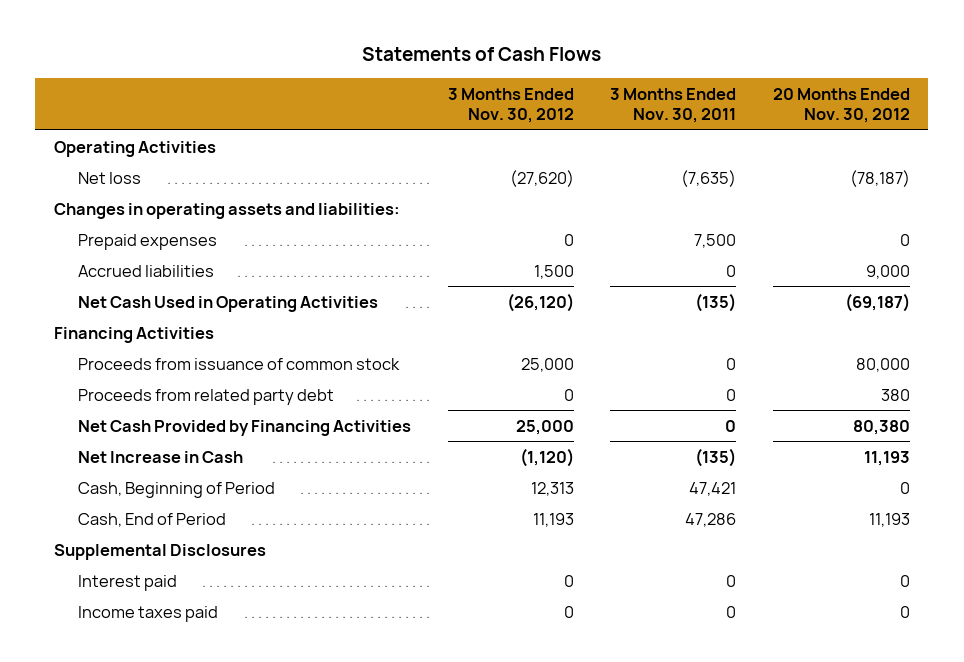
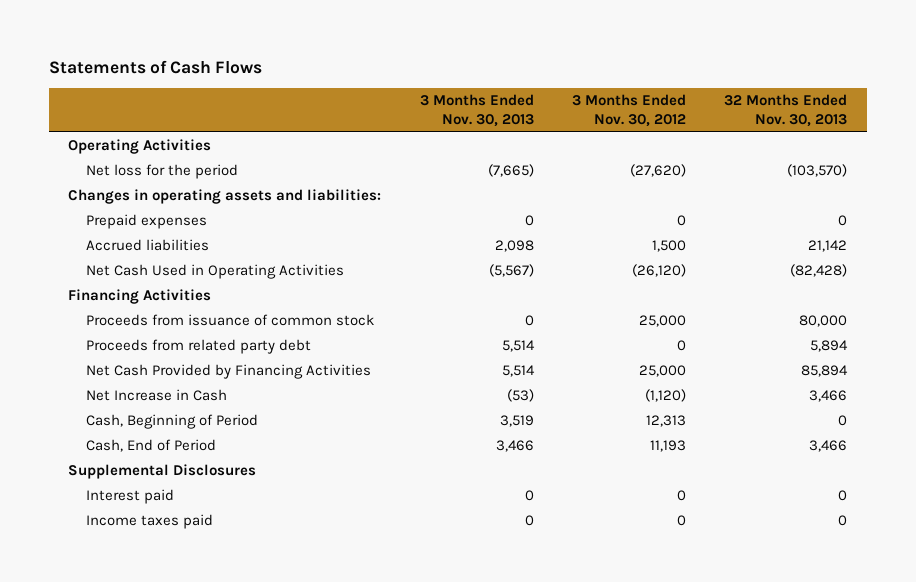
[610,87,737,124] 3 Months Ended Nov. 30, 2011 -> none
[773,87,911,124] 20 Months Ended Nov. 30, 2012 -> none
none -> [419,93,534,128] 3 Months Ended Nov. 30, 2013
none -> [724,93,848,128] 32 Months Ended Nov. 30, 2013
[78,171,142,184] Net loss -> [85,164,238,180] Net loss for the period

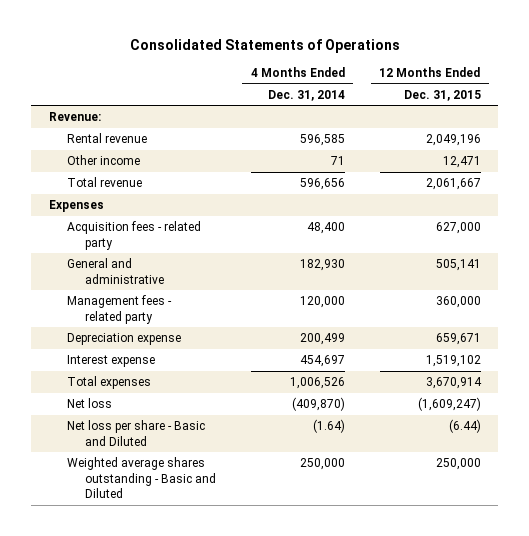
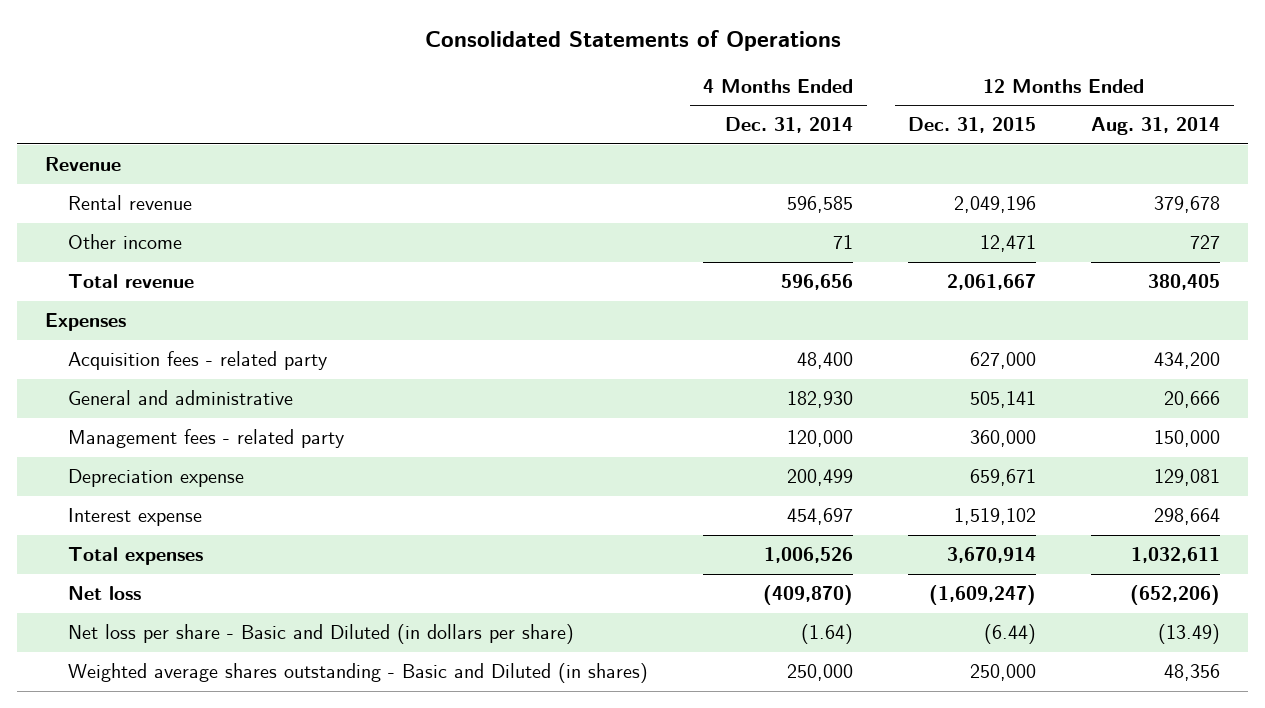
none -> [1091,117,1221,136] Aug. 31, 2014
[48,112,101,122] Revenue: -> [44,157,121,172] Revenue
[66,420,205,446] Net loss per share - Basic and Diluted -> [68,624,575,645] Net loss per share - Basic and Diluted (in dollars per share)
[66,457,216,499] Weighted average shares outstanding - Basic and Diluted -> [68,663,649,684] Weighted average shares outstanding - Basic and Diluted (in shares)

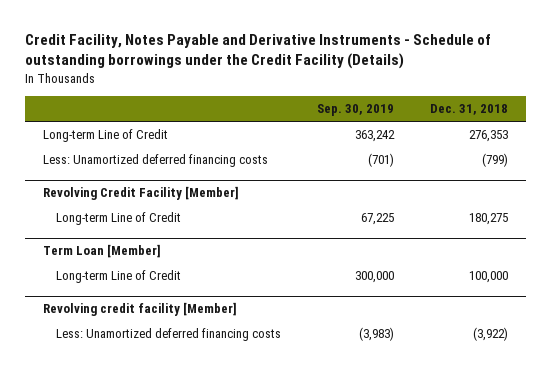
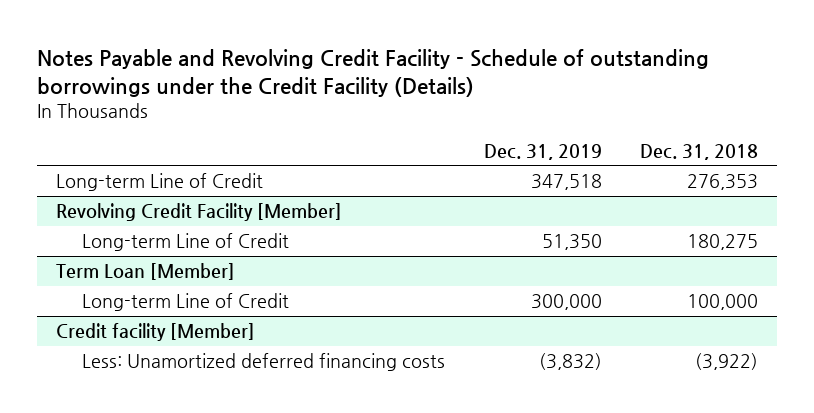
[25,34,492,70] Credit Facility, Notes Payable and Derivative Instruments - Schedule of outstanding borrowings under the Credit Facility (Details) -> [36,48,709,97] Notes Payable and Revolving Credit Facility - Schedule of outstanding borrowings under the Credit Facility (Details)
[317,104,395,117] Sep. 30, 2019 -> none
none -> [483,143,602,160] Dec. 31, 2019
[43,154,269,168] Less: Unamortized deferred financing costs -> none
[43,302,238,317] Revolving credit facility [Member] -> [56,323,256,342] Credit facility [Member]

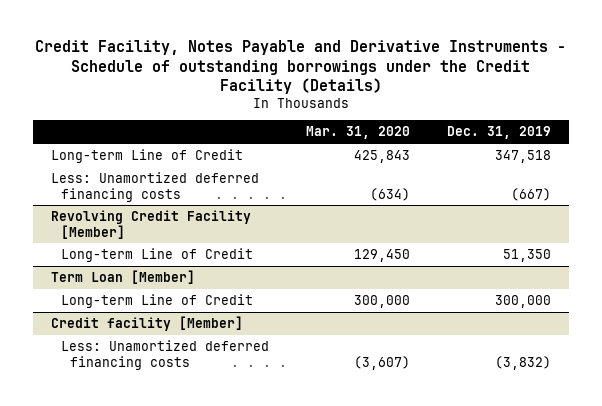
[36,48,709,97] Notes Payable and Revolving Credit Facility - Schedule of outstanding borrowings under the Credit Facility (Details) -> [35,40,567,95] Credit Facility, Notes Payable and Derivative Instruments - Schedule of outstanding borrowings under the Credit Facility (Details)
[640,143,759,160] Dec. 31, 2018 -> none
none -> [305,126,410,140] Mar. 31, 2020
none -> [51,171,260,202] Less: Unamortized deferred financing costs

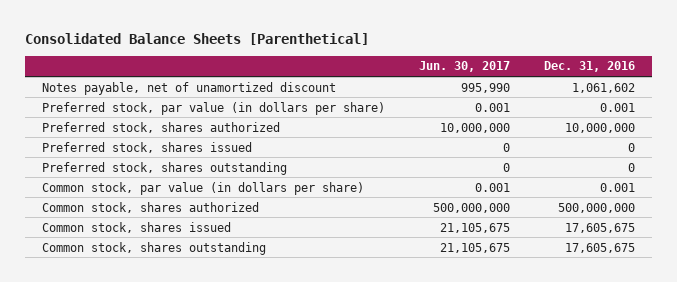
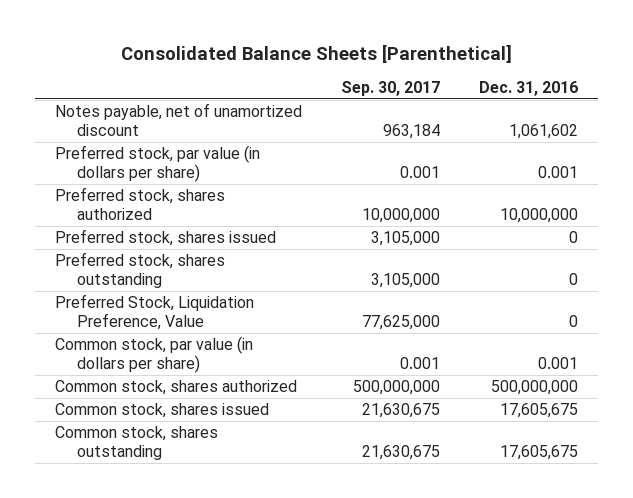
[419,61,511,73] Jun. 30, 2017 -> none
none -> [341,81,441,97] Sep. 30, 2017
none -> [54,294,254,330] Preferred Stock, Liquidation Preference, Value

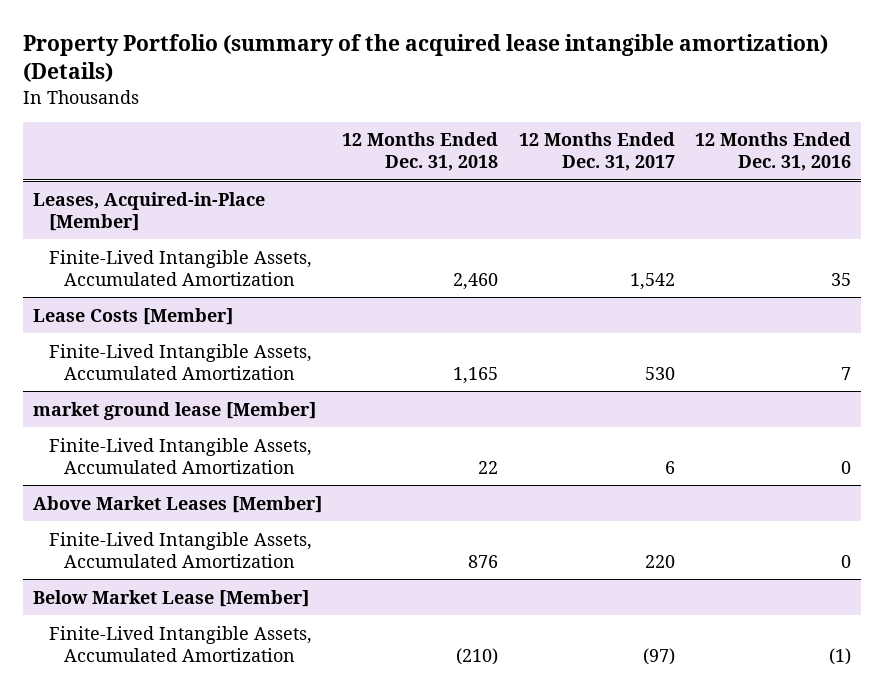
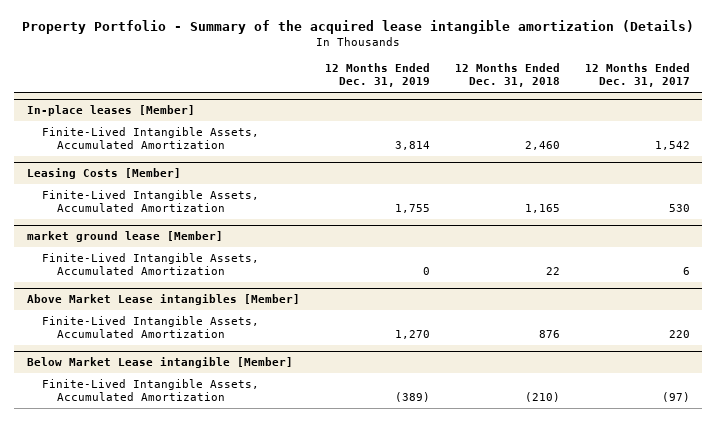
[22,34,828,83] Property Portfolio (summary of the acquired lease intangible amortization) (Details) -> [22,20,695,35] Property Portfolio - Summary of the acquired lease intangible amortization (Details)
[694,132,851,172] 12 Months Ended Dec. 31, 2016 -> none
none -> [324,63,430,88] 12 Months Ended Dec. 31, 2019
[33,191,266,231] Leases, Acquired-in-Place [Member] -> [26,105,195,117] In-place leases [Member]
[33,307,234,325] Lease Costs [Member] -> [26,168,181,180] Leasing Costs [Member]
[33,495,323,513] Above Market Leases [Member] -> [26,294,300,306] Above Market Lease intangibles [Member]
[33,589,310,607] Below Market Lease [Member] -> [26,357,293,369] Below Market Lease intangible [Member]

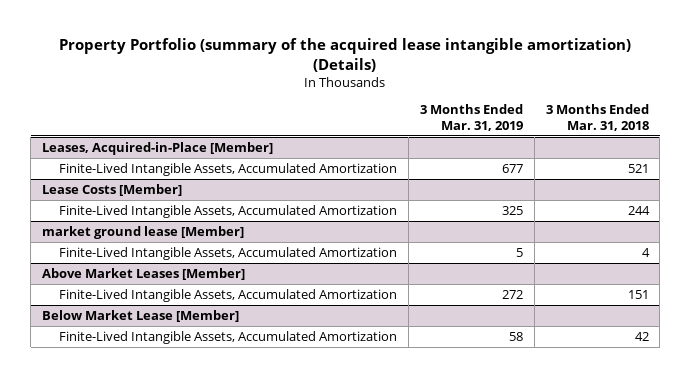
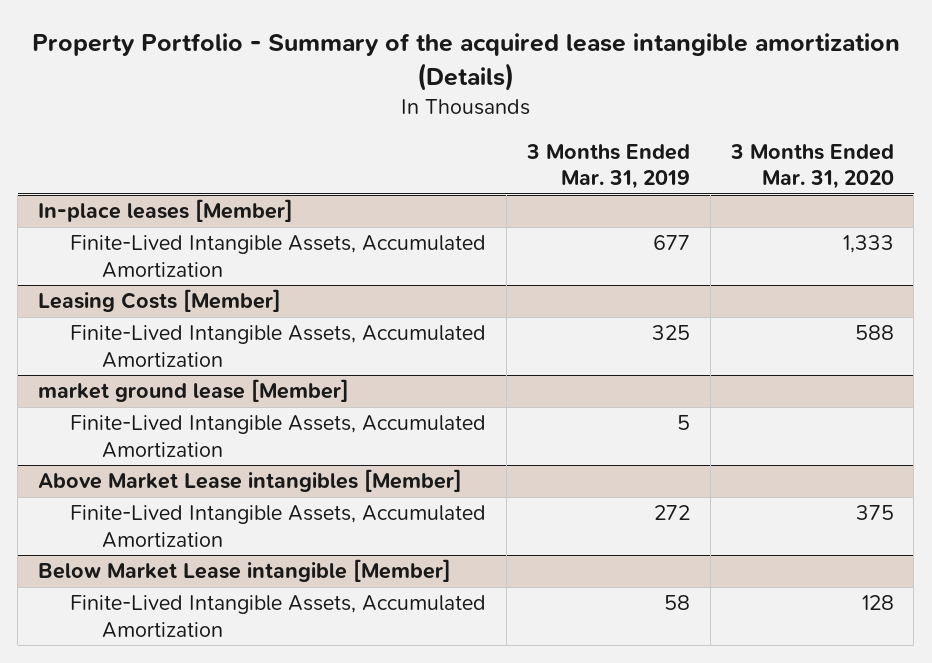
[59,38,632,72] Property Portfolio (summary of the acquired lease intangible amortization) (Details) -> [31,33,900,91] Property Portfolio - Summary of the acquired lease intangible amortization (Details)
[545,104,649,131] 3 Months Ended Mar. 31, 2018 -> none
none -> [729,143,894,190] 3 Months Ended Mar. 31, 2020
[42,141,274,155] Leases, Acquired-in-Place [Member] -> [38,199,294,223] In-place leases [Member]
[42,183,183,196] Lease Costs [Member] -> [38,289,282,313] Leasing Costs [Member]
[42,267,246,280] Above Market Leases [Member] -> [38,469,463,493] Above Market Lease intangibles [Member]
[42,309,240,322] Below Market Lease [Member] -> [38,559,452,583] Below Market Lease intangible [Member]

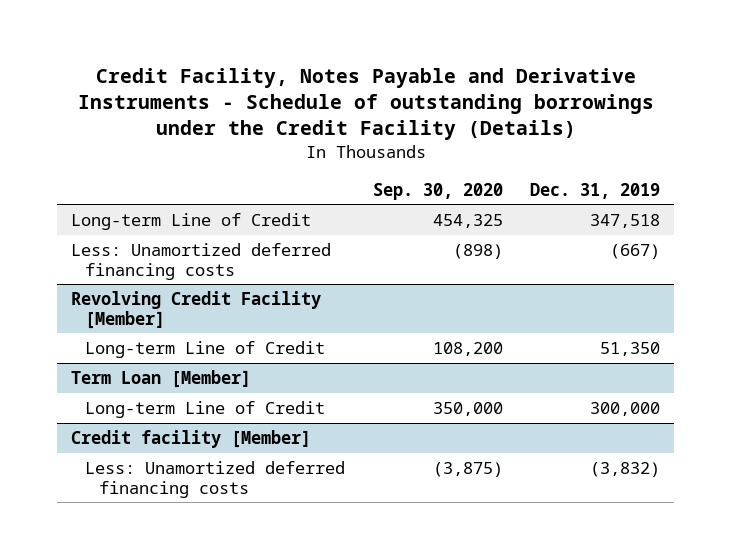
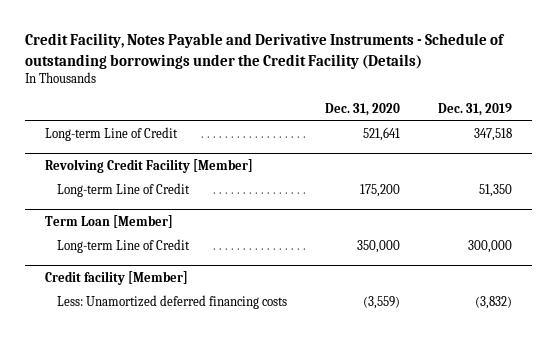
[372,182,503,200] Sep. 30, 2020 -> none
none -> [324,102,400,116] Dec. 31, 2020
[70,242,331,280] Less: Unamortized deferred financing costs -> none

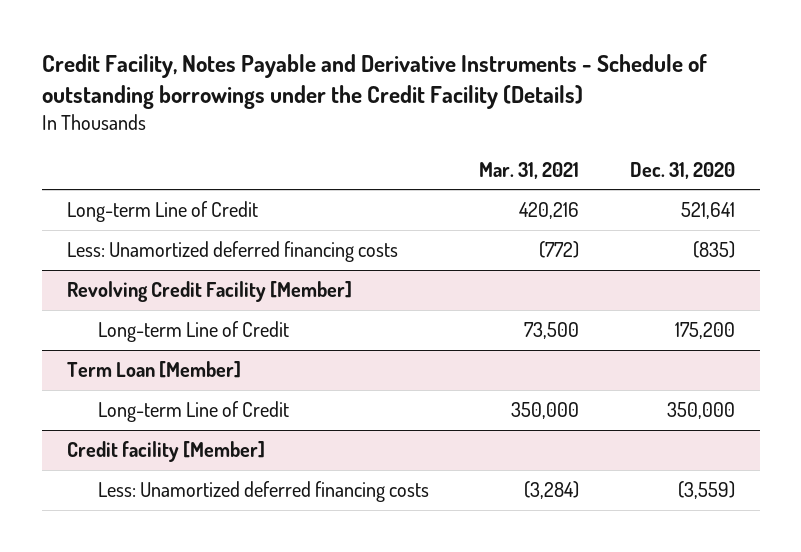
[438,102,513,116] Dec. 31, 2019 -> none
none -> [479,161,580,179] Mar. 31, 2021
none -> [66,241,398,263] Less: Unamortized deferred financing costs

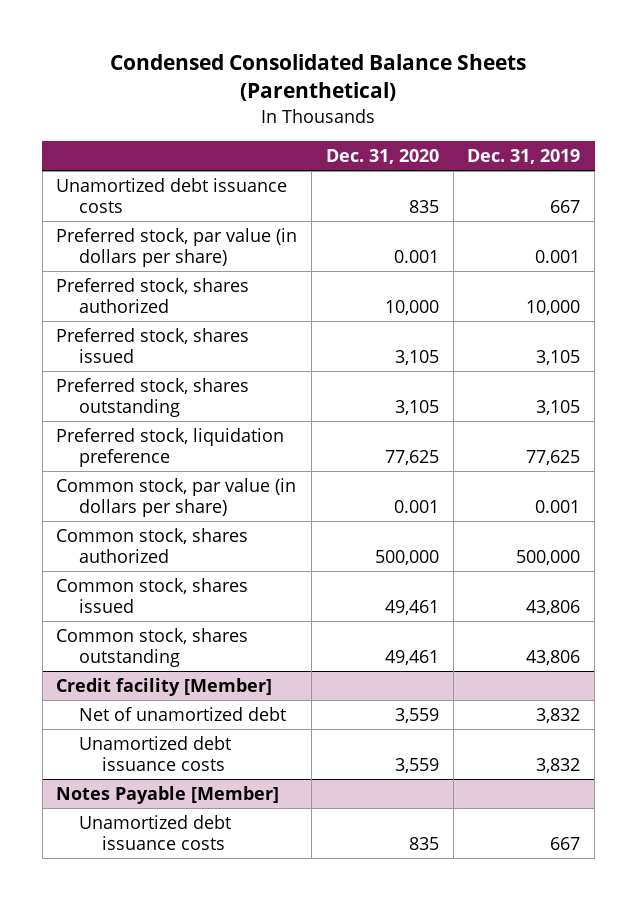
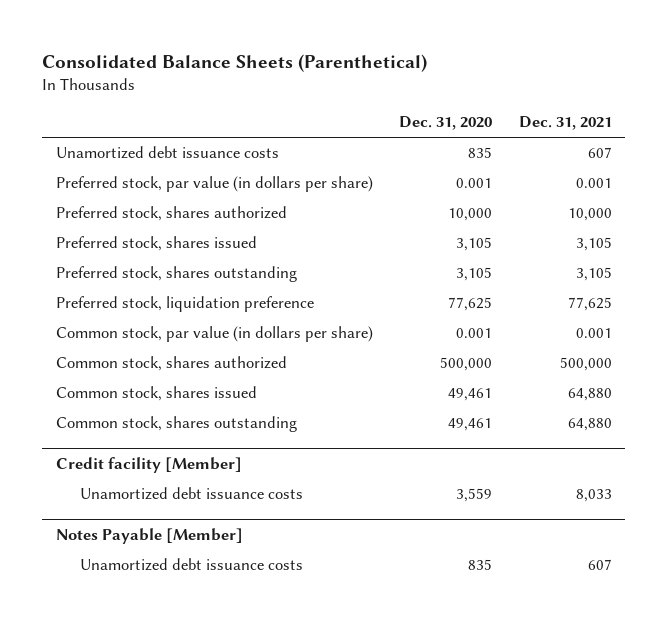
[110,54,527,102] Condensed Consolidated Balance Sheets (Parenthetical) -> [42,54,428,73] Consolidated Balance Sheets (Parenthetical)
[467,149,581,165] Dec. 31, 2019 -> none
none -> [519,116,613,131] Dec. 31, 2021
[79,707,287,722] Net of unamortized debt -> none

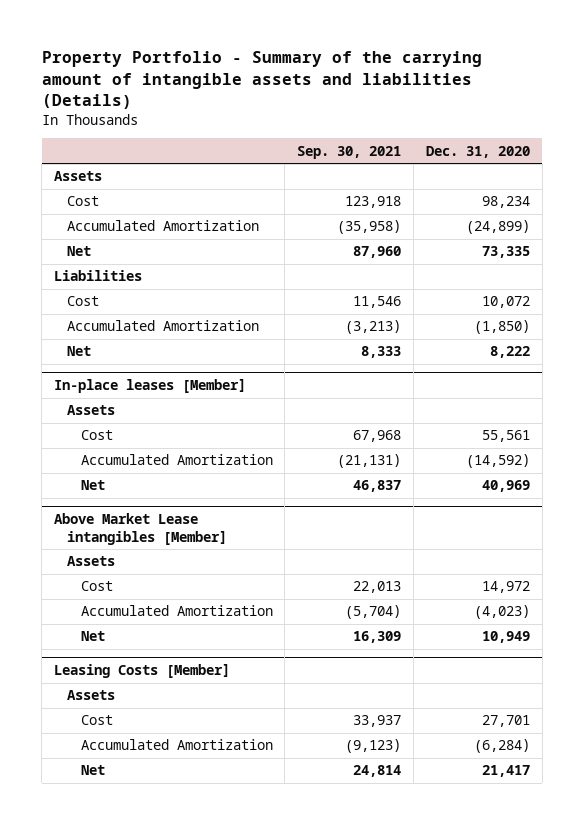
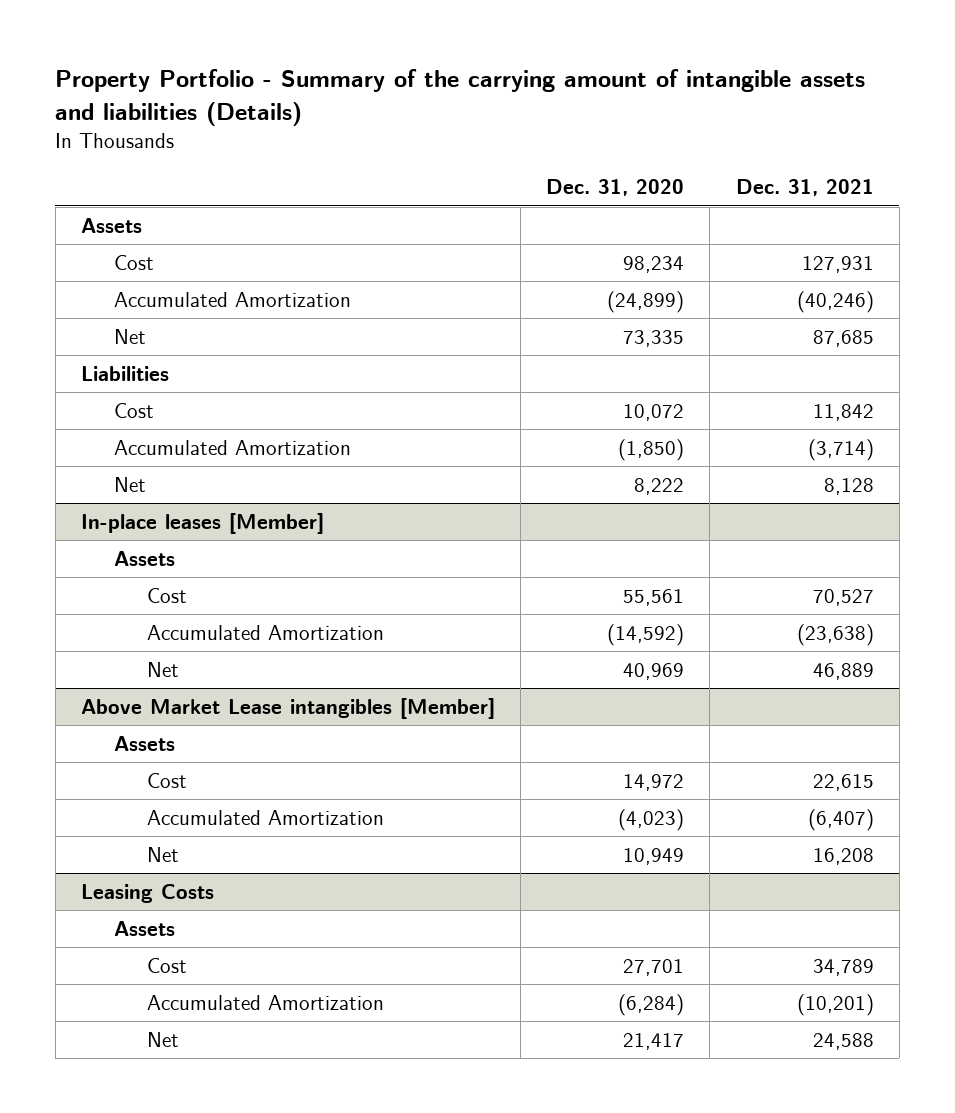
[297,145,402,159] Sep. 30, 2021 -> none
none -> [735,179,874,197] Dec. 31, 2021
[54,664,231,679] Leasing Costs [Member] -> [80,883,214,903] Leasing Costs

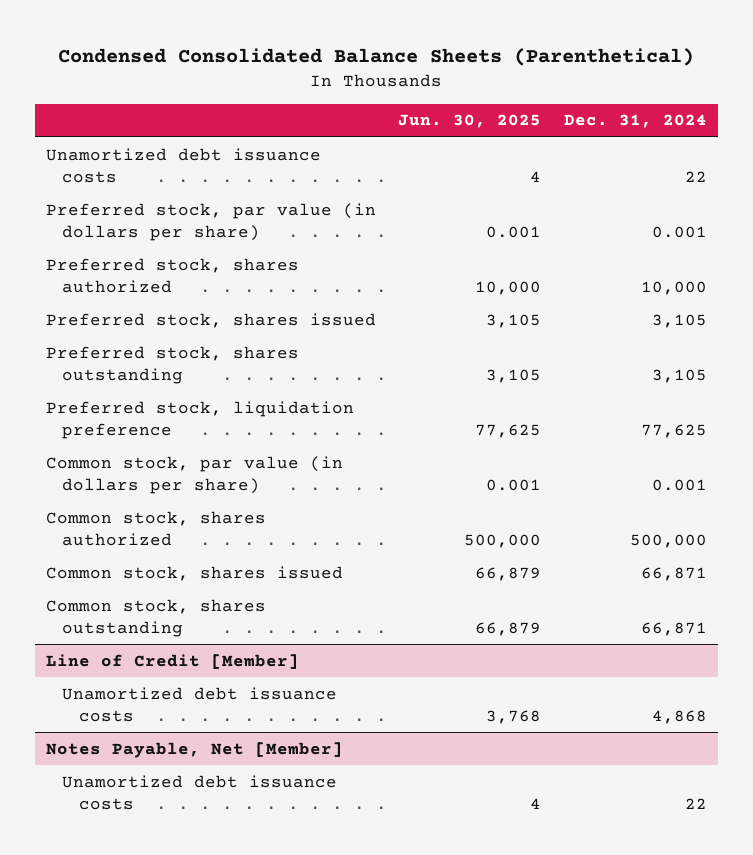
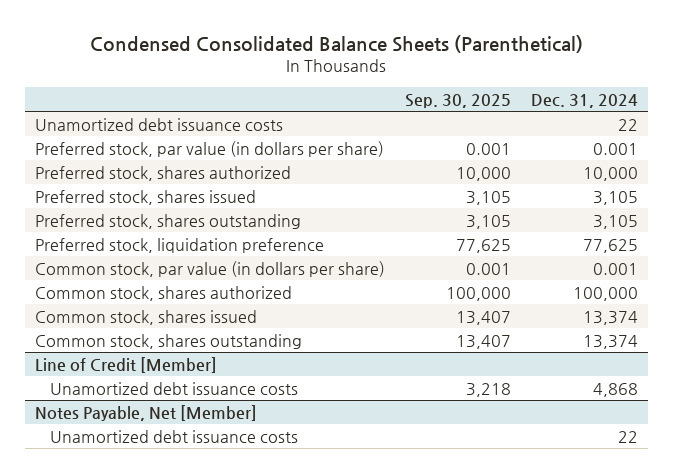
[398,114,542,129] Jun. 30, 2025 -> none
none -> [404,93,511,108] Sep. 30, 2025
[629,533,707,548] 500,000 -> [573,286,639,301] 100,000
[640,566,707,581] 66,871 -> [583,310,639,325] 13,374
[640,621,707,636] 66,871 -> [583,334,639,349] 13,374

